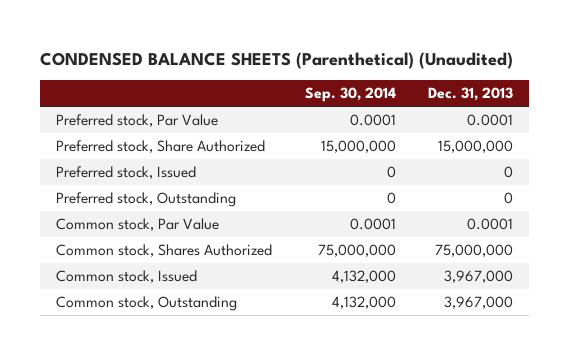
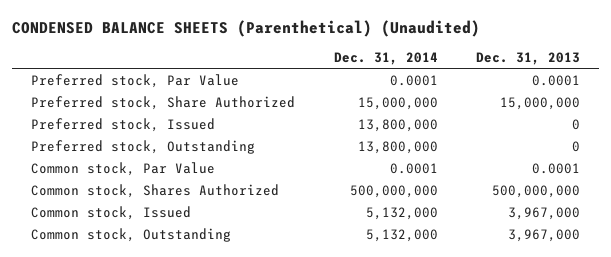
[304,87,396,103] Sep. 30, 2014 -> none
none -> [333,51,438,65] Dec. 31, 2014
[434,244,513,258] 75,000,000 -> [491,184,580,198] 500,000,000

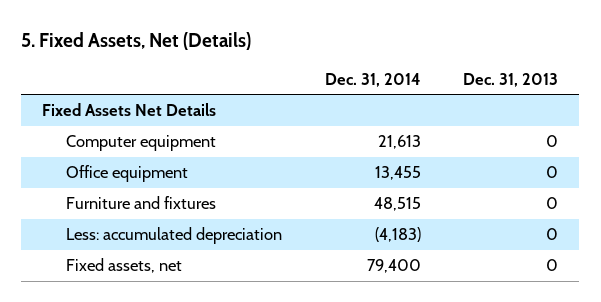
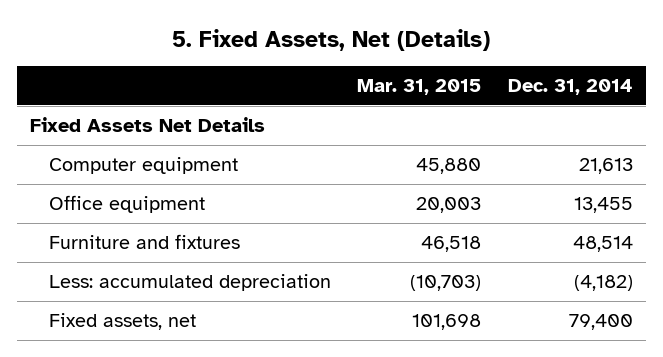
[463,72,559,87] Dec. 31, 2013 -> none
none -> [357,79,482,96] Mar. 31, 2015
[373,197,421,212] 48,515 -> [572,235,633,252] 48,514
[374,227,421,243] (4,183) -> [573,274,633,291] (4,182)

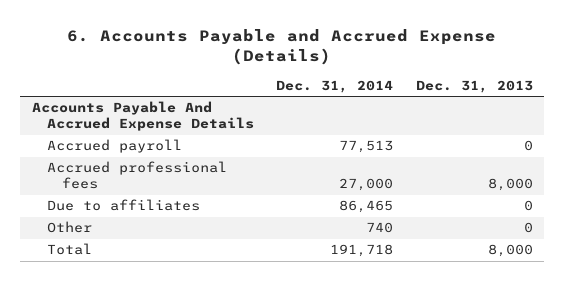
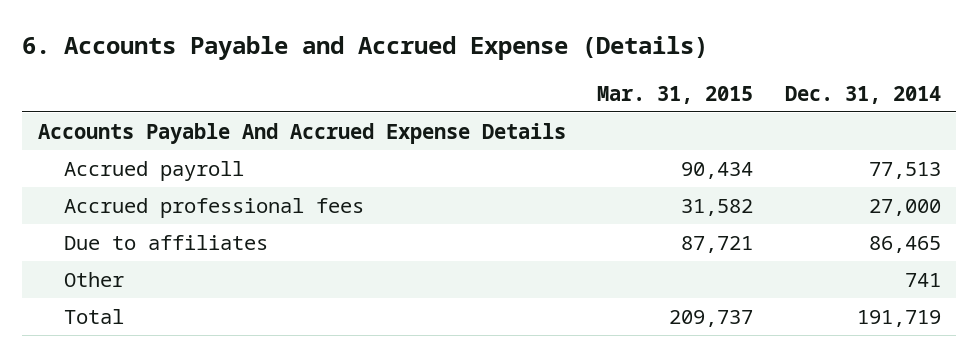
[415,80,533,94] Dec. 31, 2013 -> none
none -> [597,85,754,104] Mar. 31, 2015
[366,222,394,234] 740 -> [904,272,941,287] 741
[330,244,394,258] 191,718 -> [856,309,941,327] 191,719

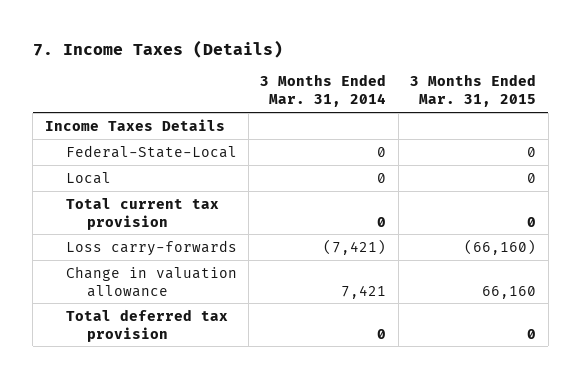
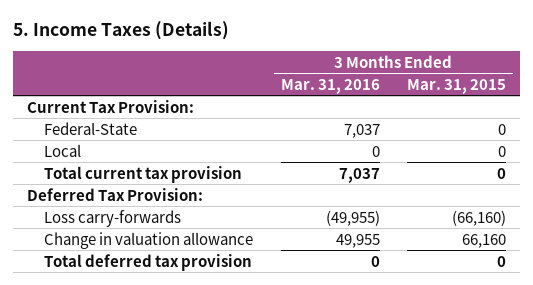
[32,39,283,58] 7. Income Taxes (Details) -> [12,21,229,41] 5. Income Taxes (Details)
[260,74,387,108] 3 Months Ended Mar. 31, 2014 -> none
none -> [280,78,380,94] Mar. 31, 2016
[44,118,225,131] Income Taxes Details -> none
none -> [26,99,194,113] Current Tax Provision:
[65,144,237,158] Federal-State-Local -> [43,121,137,135] Federal-State
none -> [26,187,203,201] Deferred Tax Provision:

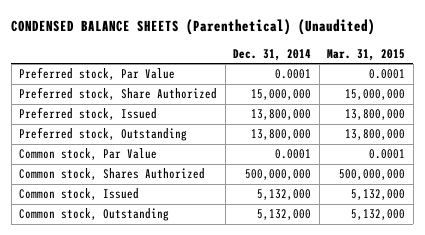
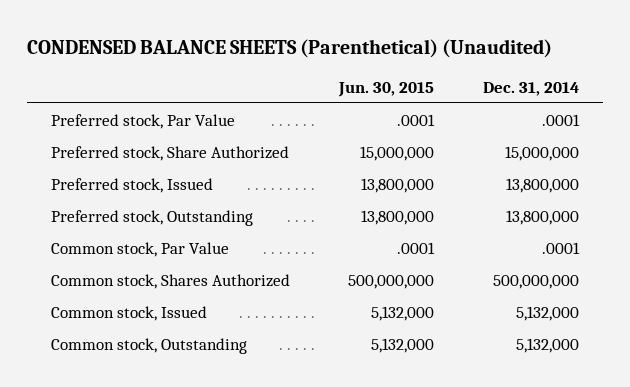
[327,48,406,61] Mar. 31, 2015 -> none
none -> [338,81,435,97] Jun. 30, 2015
[275,69,312,80] 0.0001 -> [542,113,581,126] .0001
[275,149,312,160] 0.0001 -> [542,241,581,254] .0001

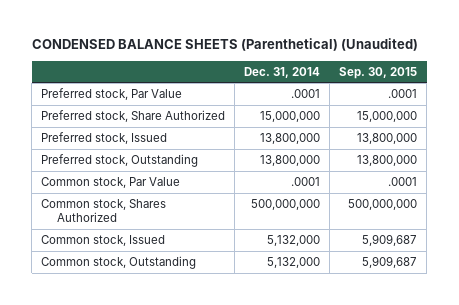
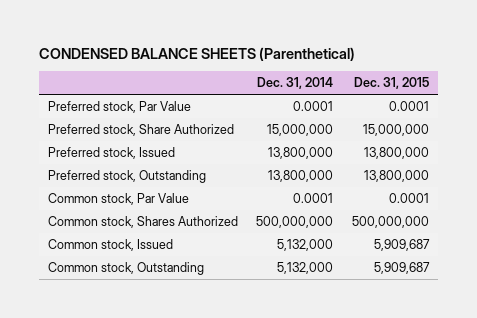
[31,38,418,52] CONDENSED BALANCE SHEETS (Parenthetical) (Unaudited) -> [38,46,355,61] CONDENSED BALANCE SHEETS (Parenthetical)
[339,66,418,79] Sep. 30, 2015 -> none
none -> [353,77,429,90] Dec. 31, 2015
[291,88,321,98] .0001 -> [293,101,334,112] 0.0001
[291,176,321,186] .0001 -> [293,193,334,204] 0.0001

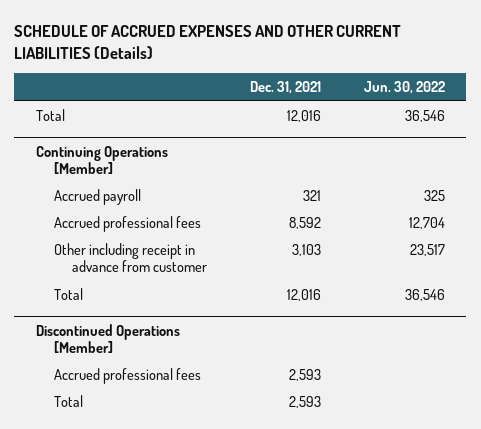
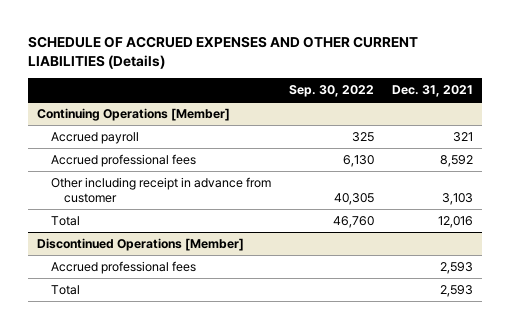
[363,81,445,95] Jun. 30, 2022 -> none
none -> [288,85,374,98] Sep. 30, 2022
[35,108,65,121] Total -> none

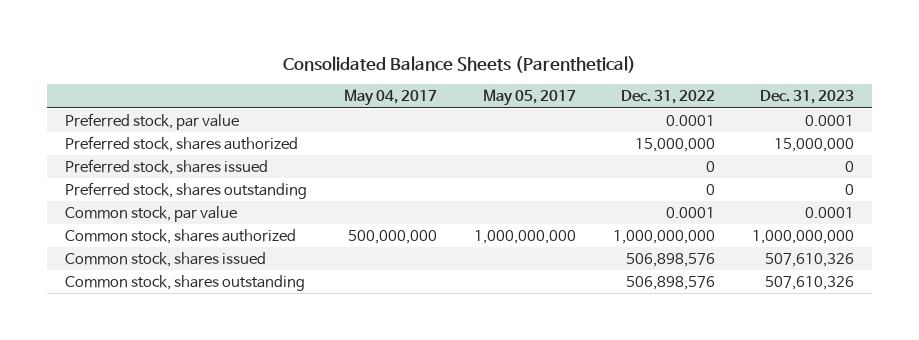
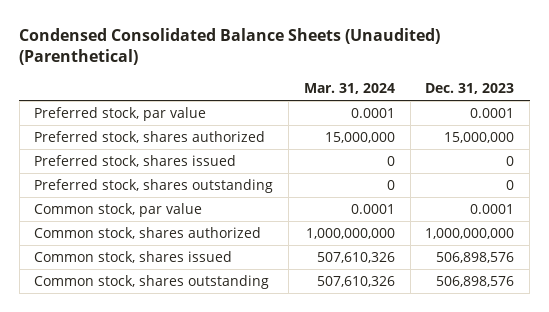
[283,55,637,73] Consolidated Balance Sheets (Parenthetical) -> [19,27,441,65] Condensed Consolidated Balance Sheets (Unaudited) (Parenthetical)
[344,89,438,107] May 04, 2017 -> none
[482,89,576,107] May 05, 2017 -> none
[620,90,715,105] Dec. 31, 2022 -> none
none -> [303,82,395,94] Mar. 31, 2024
[764,252,854,267] 507,610,326 -> [436,252,515,264] 506,898,576
[764,275,854,290] 507,610,326 -> [436,276,515,288] 506,898,576

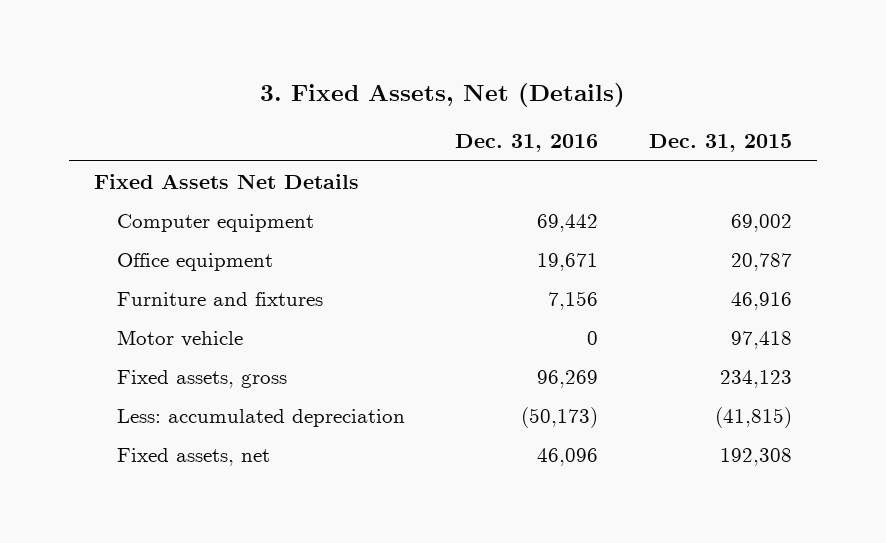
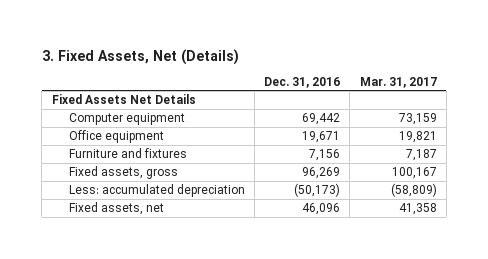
[648,134,792,153] Dec. 31, 2015 -> none
none -> [359,76,437,88] Mar. 31, 2017
[117,329,244,347] Motor vehicle -> none

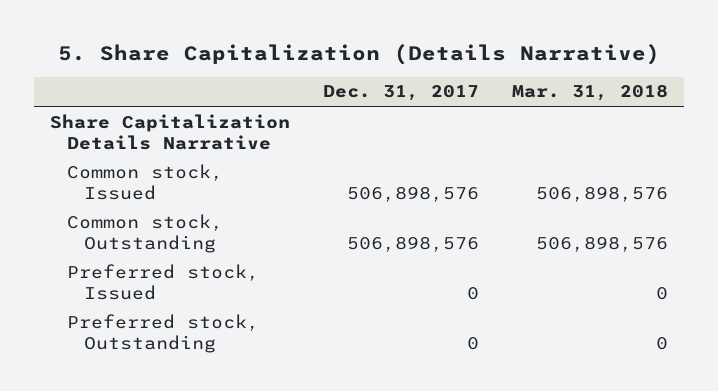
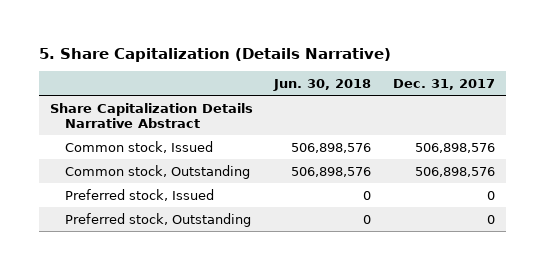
[511,84,668,102] Mar. 31, 2018 -> none
none -> [273,78,372,91] Jun. 30, 2018
[50,113,291,150] Share Capitalization Details Narrative -> [50,102,254,128] Share Capitalization Details Narrative Abstract

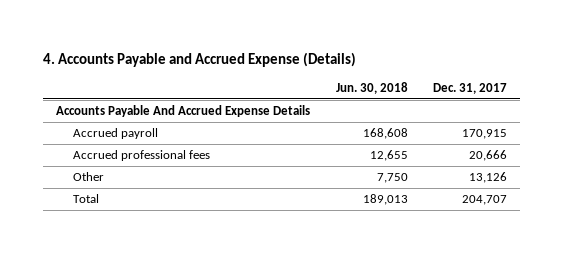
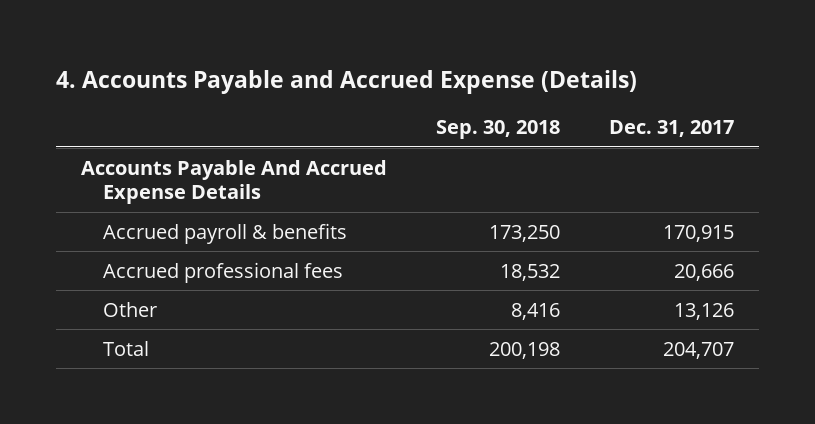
[335,81,408,94] Jun. 30, 2018 -> none
none -> [435,120,560,140] Sep. 30, 2018
[73,128,159,140] Accrued payroll -> [103,222,348,244] Accrued payroll & benefits

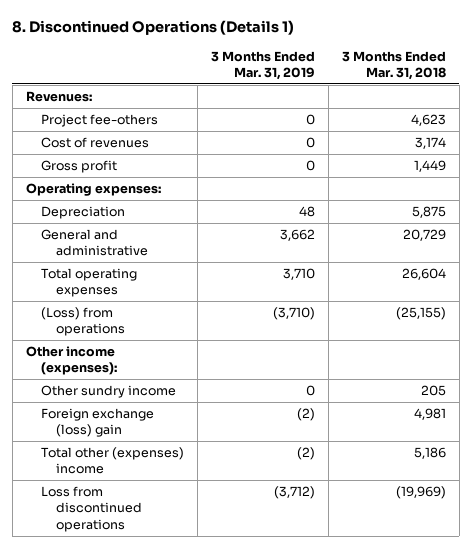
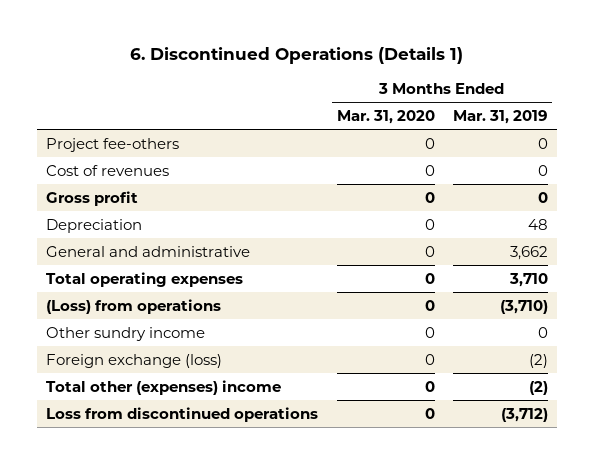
[12,19,295,35] 8. Discontinued Operations (Details 1) -> [130,47,464,65] 6. Discontinued Operations (Details 1)
[341,50,446,80] 3 Months Ended Mar. 31, 2018 -> none
none -> [336,109,435,124] Mar. 31, 2020
[25,91,92,103] Revenues: -> none
[25,183,161,197] Operating expenses: -> none
[25,346,117,376] Other income (expenses): -> none
[40,408,154,438] Foreign exchange (loss) gain -> [46,353,223,368] Foreign exchange (loss)

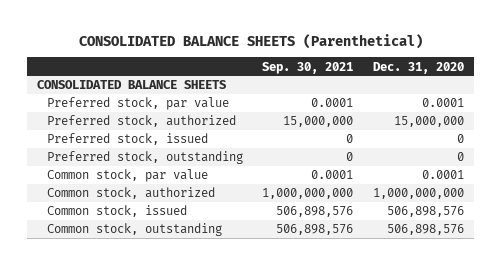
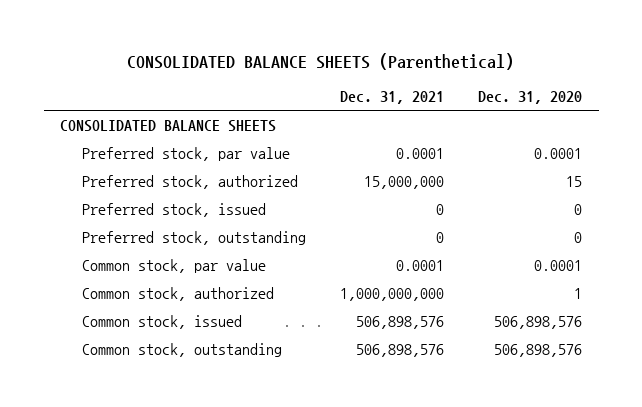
[262,61,354,74] Sep. 30, 2021 -> none
none -> [340,91,445,105] Dec. 31, 2021
[394,116,465,128] 15,000,000 -> [565,175,582,187] 15
[373,188,465,200] 1,000,000,000 -> [573,287,582,299] 1

